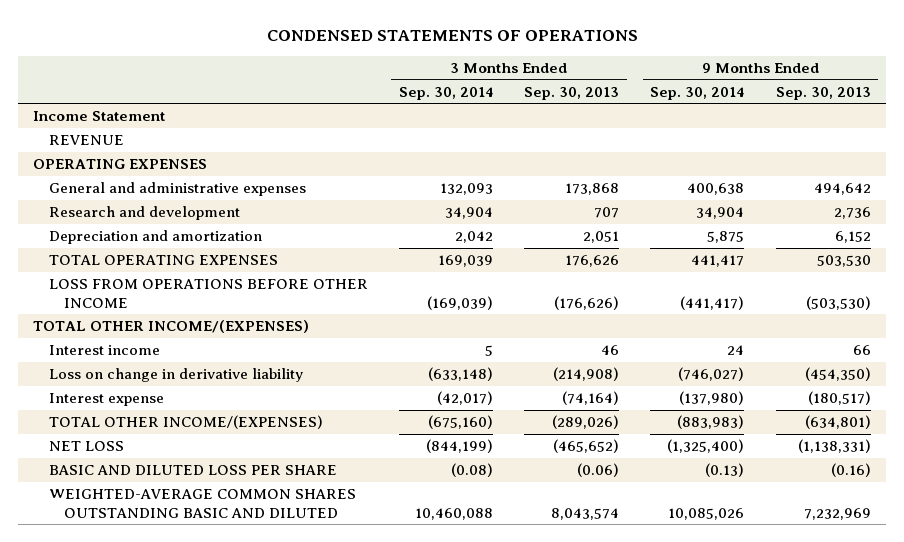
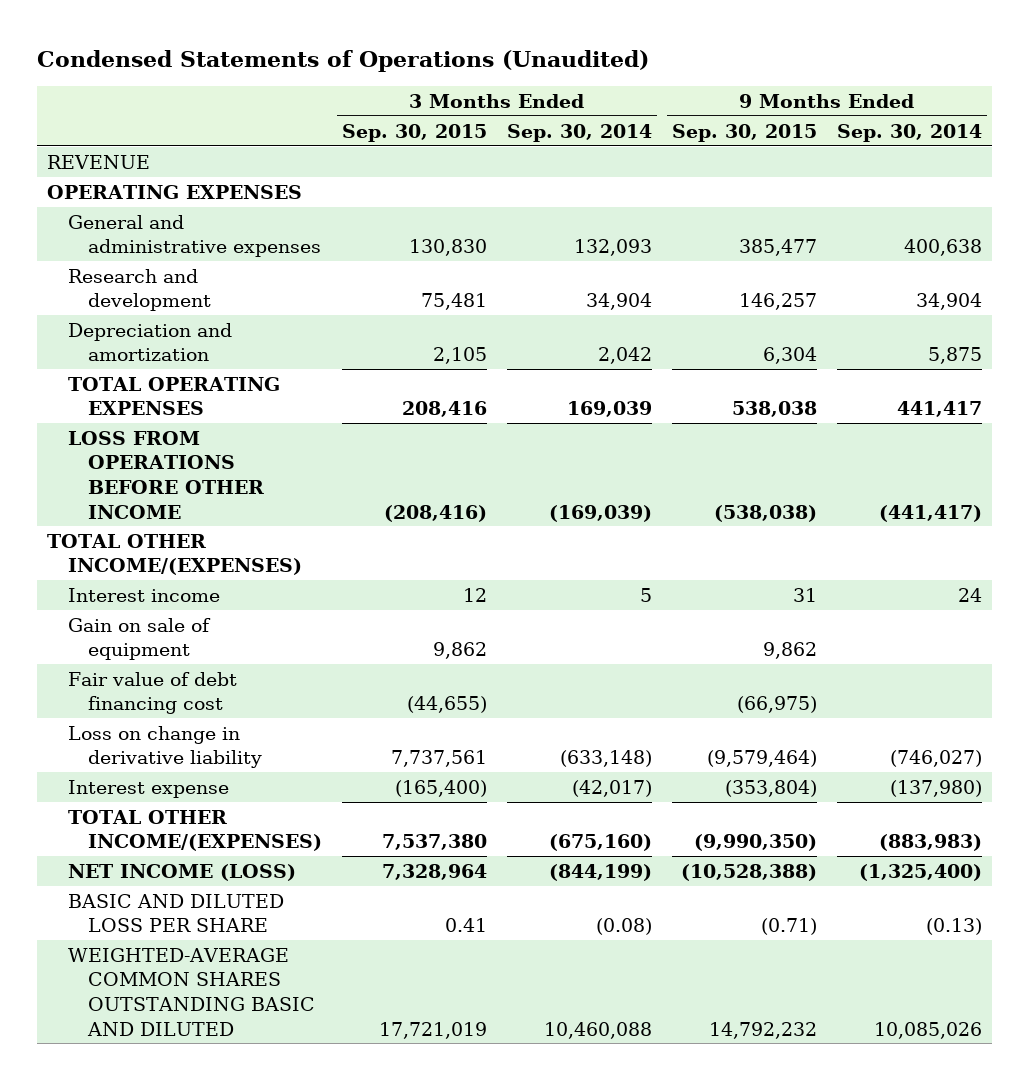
[266,29,638,41] CONDENSED STATEMENTS OF OPERATIONS -> [37,50,650,73] Condensed Statements of Operations (Unaudited)
[524,86,620,100] Sep. 30, 2013 -> none
[775,86,871,100] Sep. 30, 2013 -> none
none -> [342,123,488,142] Sep. 30, 2015
none -> [672,123,818,142] Sep. 30, 2015
[33,111,166,122] Income Statement -> none
none -> [67,617,211,661] Gain on sale of equipment
none -> [67,671,237,715] Fair value of debt financing cost
[48,441,124,452] NET LOSS -> [67,863,296,881] NET INCOME (LOSS)

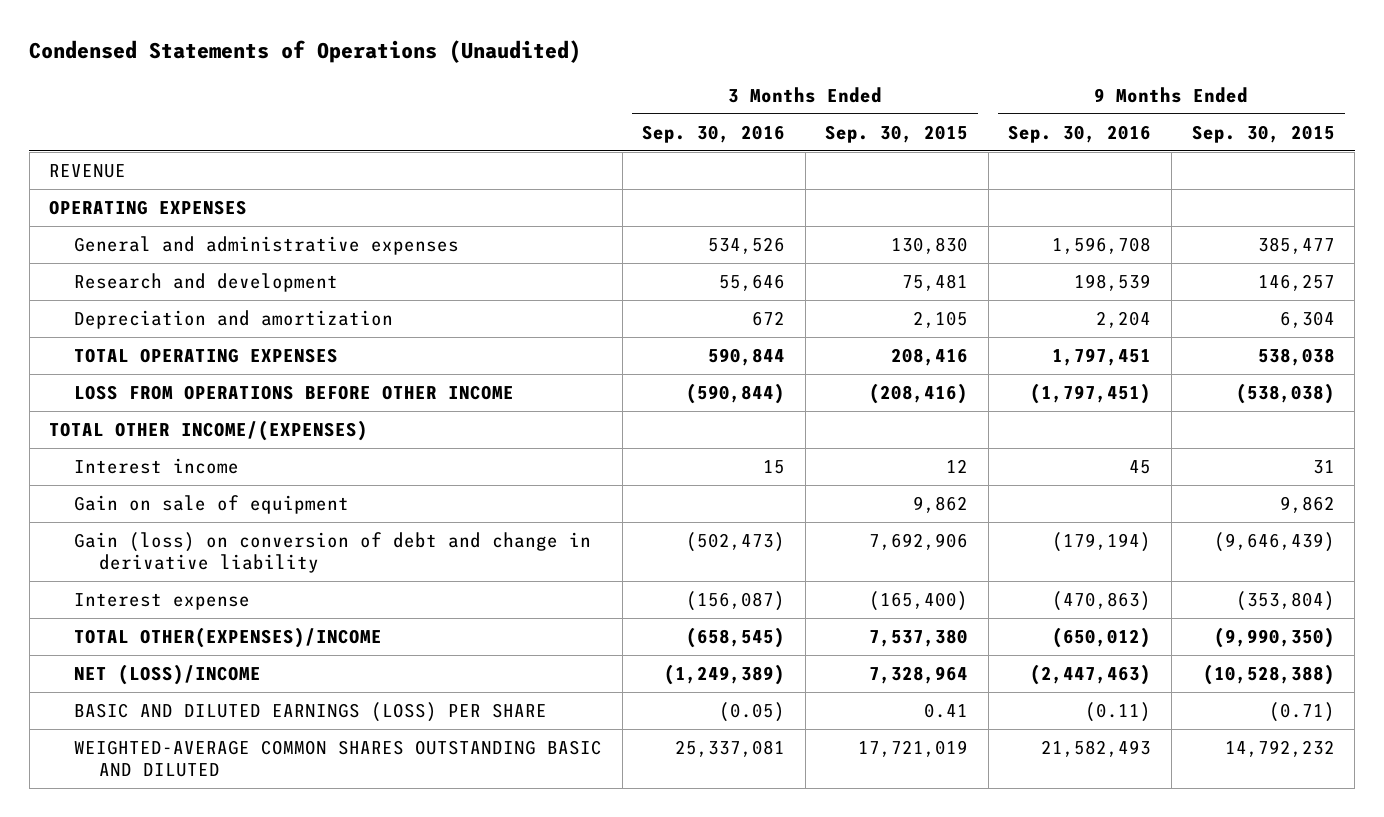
[507,123,653,142] Sep. 30, 2014 -> none
[837,123,983,142] Sep. 30, 2014 -> none
none -> [642,124,786,143] Sep. 30, 2016
none -> [1008,124,1152,143] Sep. 30, 2016
[67,671,237,715] Fair value of debt financing cost -> none
[67,725,263,769] Loss on change in derivative liability -> [74,531,592,574] Gain (loss) on conversion of debt and change in derivative liability
[391,750,488,768] 7,737,561 -> [869,532,969,550] 7,692,906
[707,750,818,768] (9,579,464) -> [1213,531,1335,552] (9,646,439)
[67,809,323,852] TOTAL OTHER INCOME/(EXPENSES) -> [74,626,383,648] TOTAL OTHER(EXPENSES)/INCOME
[67,863,296,881] NET INCOME (LOSS) -> [74,663,262,685] NET (LOSS)/INCOME
[67,893,284,933] BASIC AND DILUTED LOSS PER SHARE -> [74,701,548,722] BASIC AND DILUTED EARNINGS (LOSS) PER SHARE

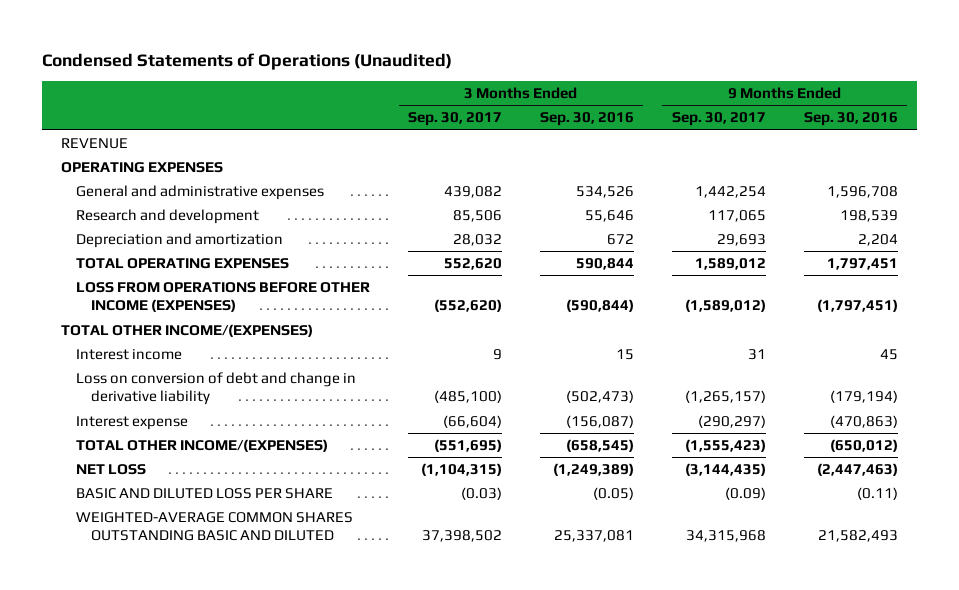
[825,124,969,143] Sep. 30, 2015 -> none
[1191,124,1335,143] Sep. 30, 2015 -> none
none -> [408,112,503,127] Sep. 30, 2017
none -> [671,112,766,127] Sep. 30, 2017
[74,384,515,400] LOSS FROM OPERATIONS BEFORE OTHER INCOME -> [76,282,371,313] LOSS FROM OPERATIONS BEFORE OTHER INCOME (EXPENSES)
[74,494,350,514] Gain on sale of equipment -> none
[74,531,592,574] Gain (loss) on conversion of debt and change in derivative liability -> [76,372,357,406] Loss on conversion of debt and change in derivative liability
[74,626,383,648] TOTAL OTHER(EXPENSES)/INCOME -> [76,439,329,453] TOTAL OTHER INCOME/(EXPENSES)
[74,663,262,685] NET (LOSS)/INCOME -> [76,464,147,476] NET LOSS
[74,701,548,722] BASIC AND DILUTED EARNINGS (LOSS) PER SHARE -> [76,488,334,500] BASIC AND DILUTED LOSS PER SHARE

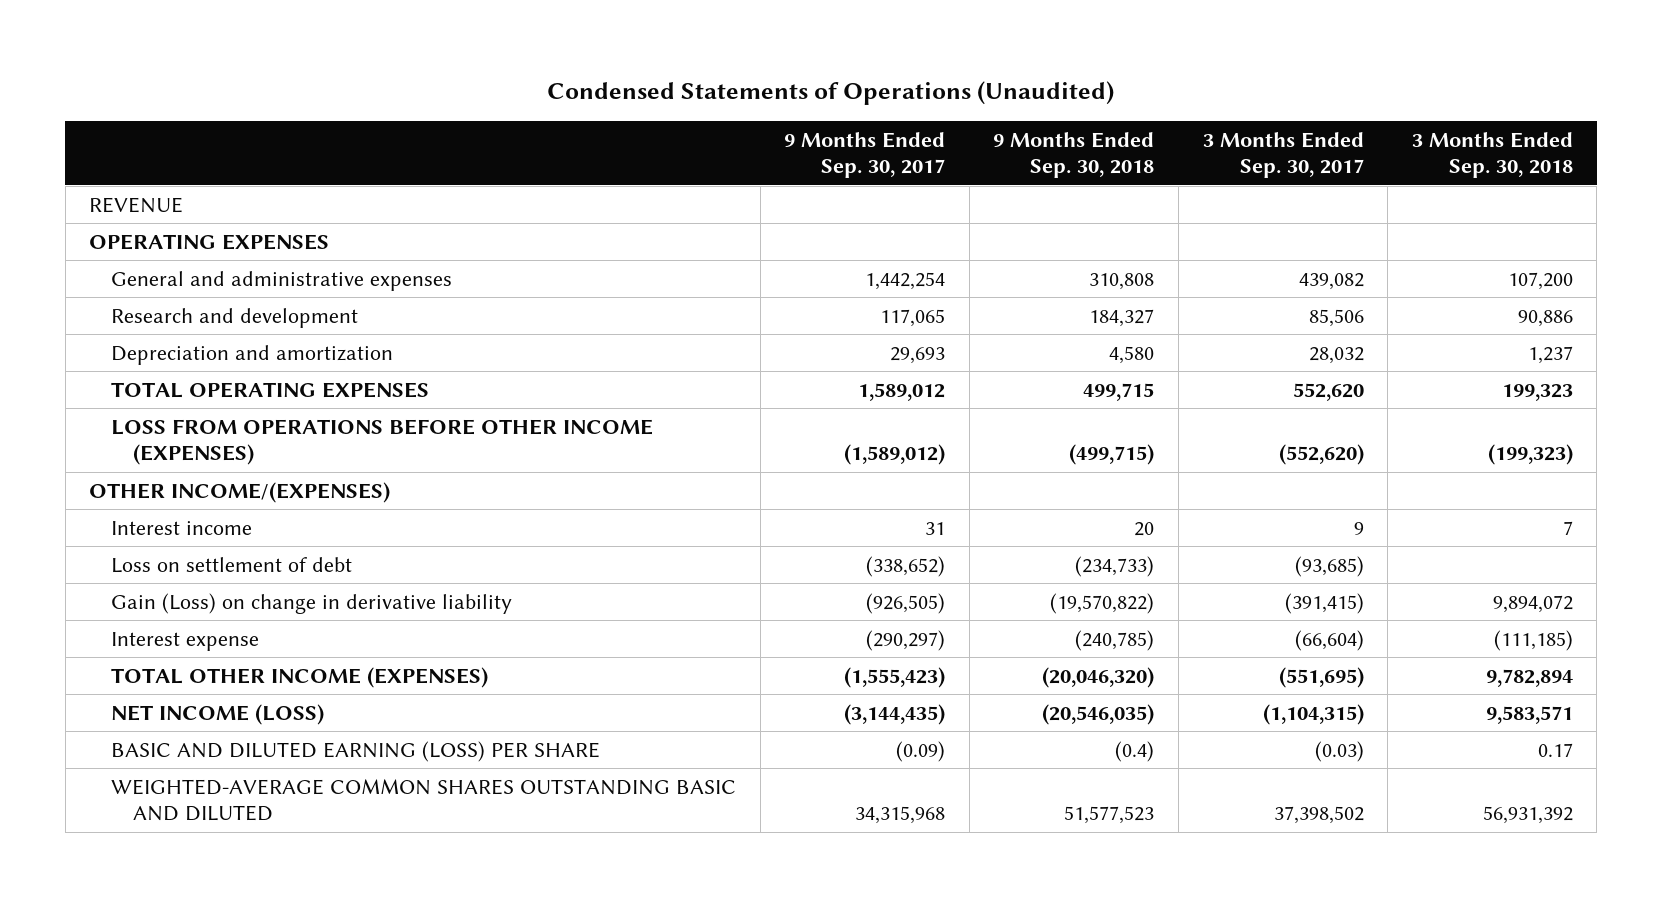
[539,112,634,127] Sep. 30, 2016 -> none
[803,112,898,127] Sep. 30, 2016 -> none
none -> [993,131,1155,179] 9 Months Ended Sep. 30, 2018
none -> [1411,131,1573,179] 3 Months Ended Sep. 30, 2018
[61,324,314,338] TOTAL OTHER INCOME/(EXPENSES) -> [89,481,391,503] OTHER INCOME/(EXPENSES)
none -> [111,556,353,573] Loss on settlement of debt
[76,372,357,406] Loss on conversion of debt and change in derivative liability -> [111,592,513,614] Gain (Loss) on change in derivative liability
[434,390,503,404] (485,100) -> [1284,592,1364,614] (391,415)
[684,390,766,404] (1,265,157) -> [866,592,946,614] (926,505)
[76,439,329,453] TOTAL OTHER INCOME/(EXPENSES) -> [111,666,489,688] TOTAL OTHER INCOME (EXPENSES)
[76,464,147,476] NET LOSS -> [111,703,325,725] NET INCOME (LOSS)
[76,488,334,500] BASIC AND DILUTED LOSS PER SHARE -> [111,740,601,762] BASIC AND DILUTED EARNING (LOSS) PER SHARE

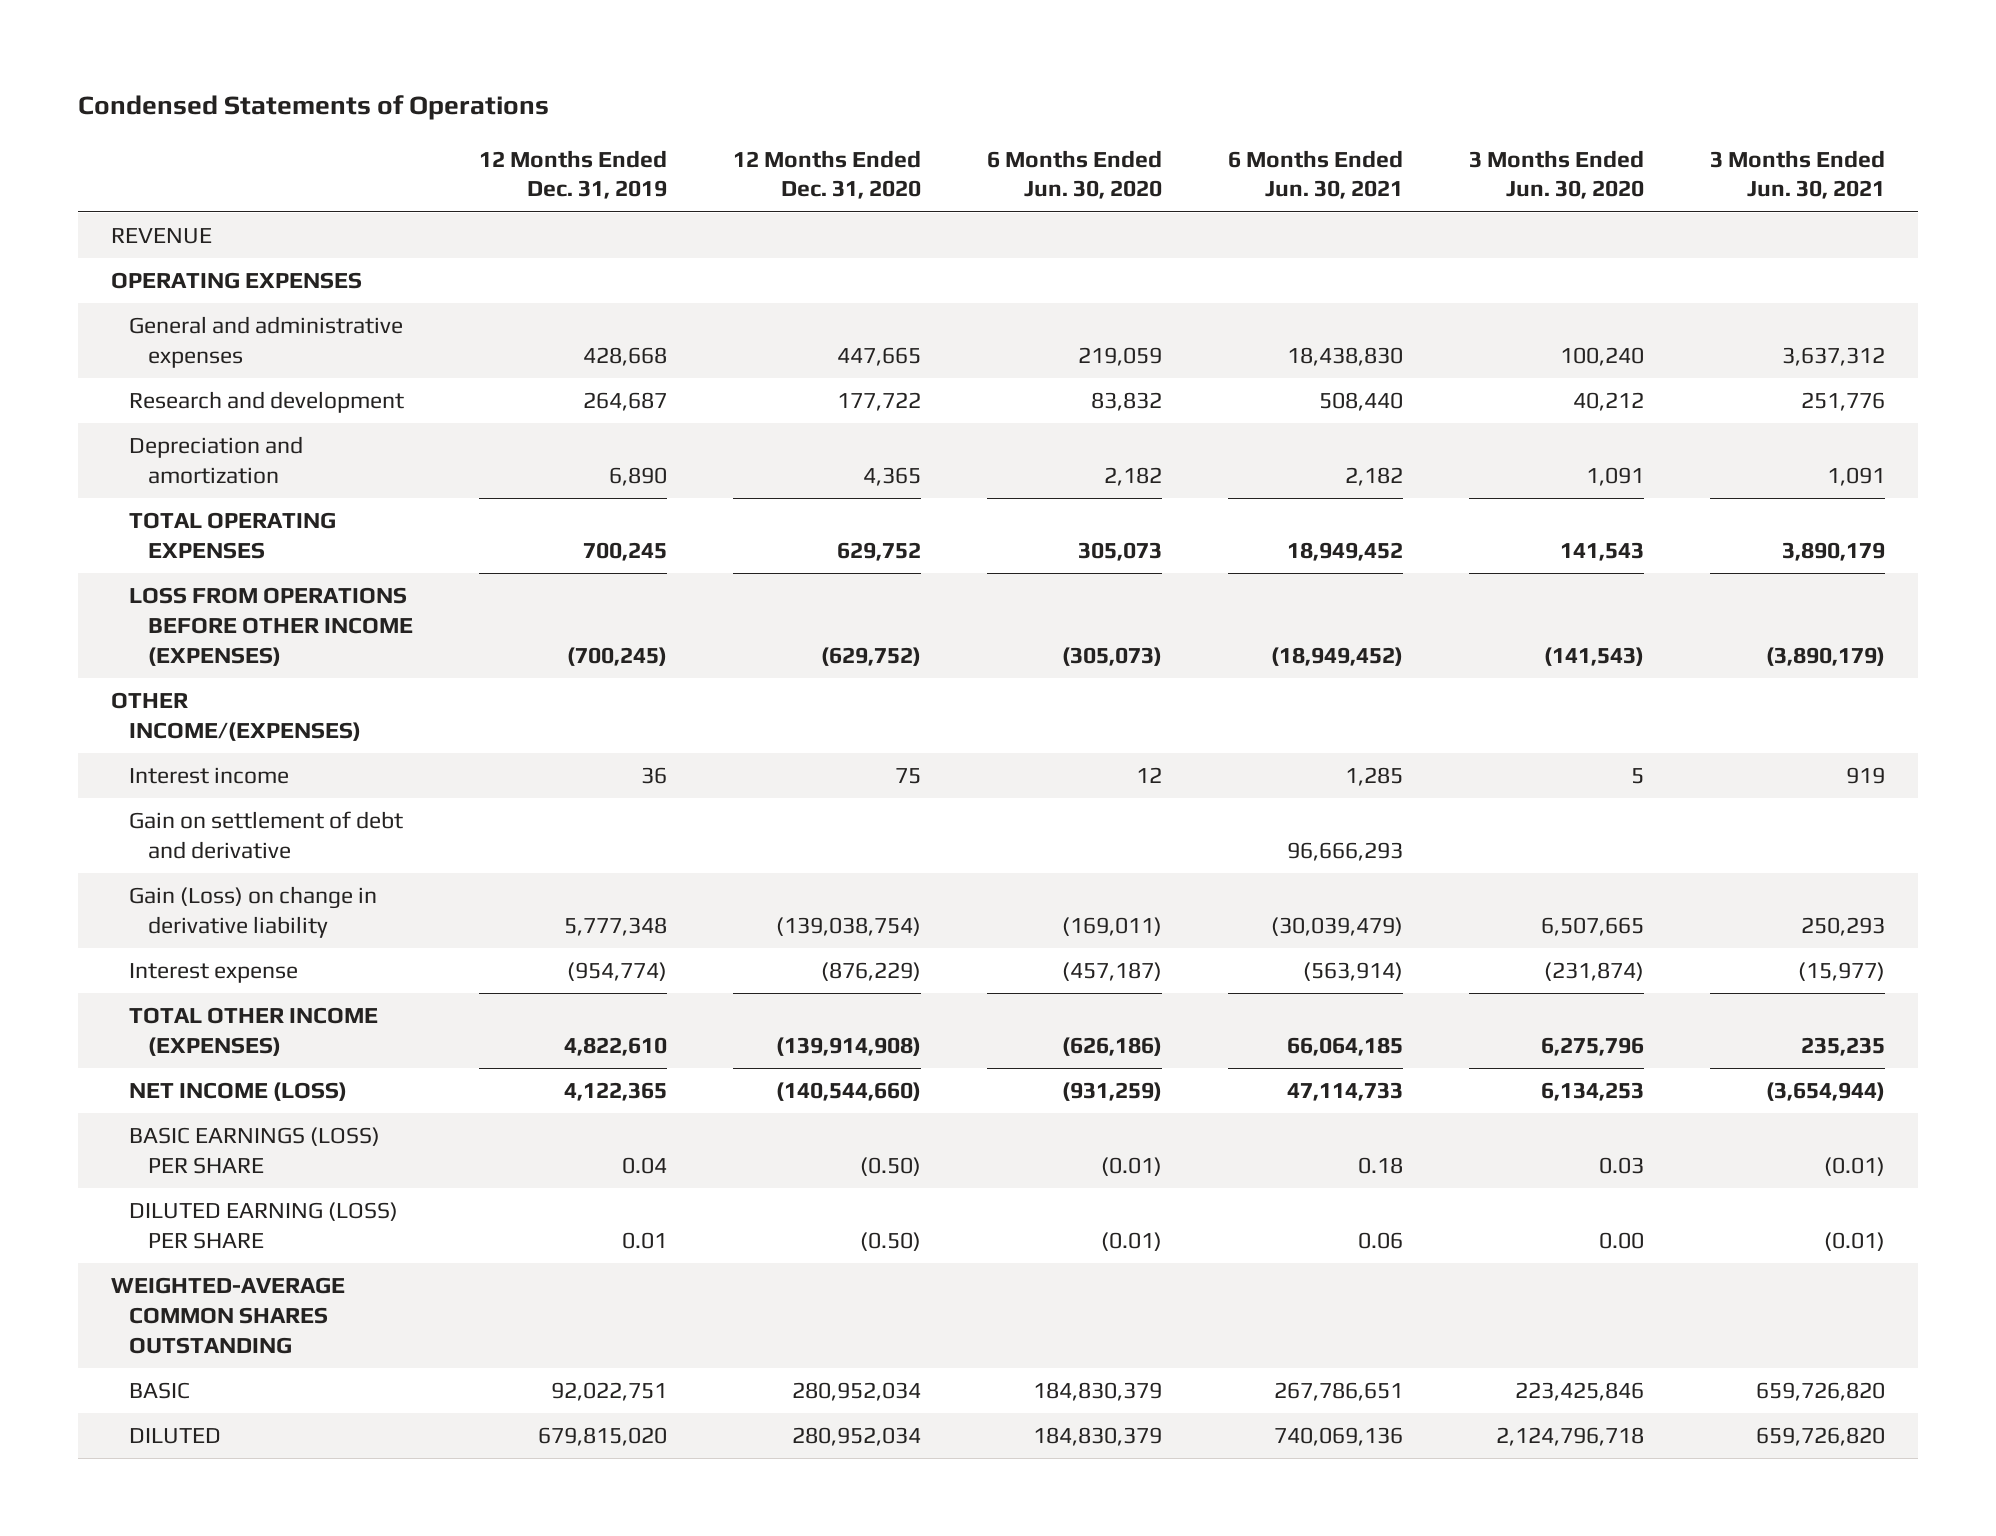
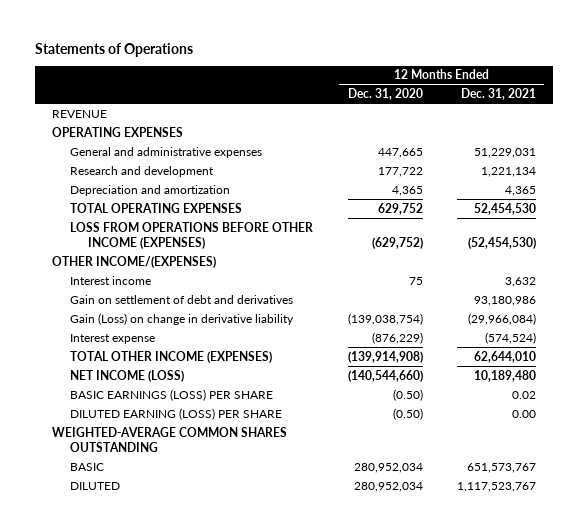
[77,94,549,120] Condensed Statements of Operations -> [35,42,194,57] Statements of Operations
[478,149,667,200] 12 Months Ended Dec. 31, 2019 -> none
[986,149,1162,200] 6 Months Ended Jun. 30, 2020 -> none
[1228,149,1404,200] 6 Months Ended Jun. 30, 2021 -> none
[1469,149,1645,200] 3 Months Ended Jun. 30, 2020 -> none
[1710,149,1886,200] 3 Months Ended Jun. 30, 2021 -> none
none -> [460,87,536,100] Dec. 31, 2021
[129,811,404,859] Gain on settlement of debt and derivative -> [70,294,294,304] Gain on settlement of debt and derivatives

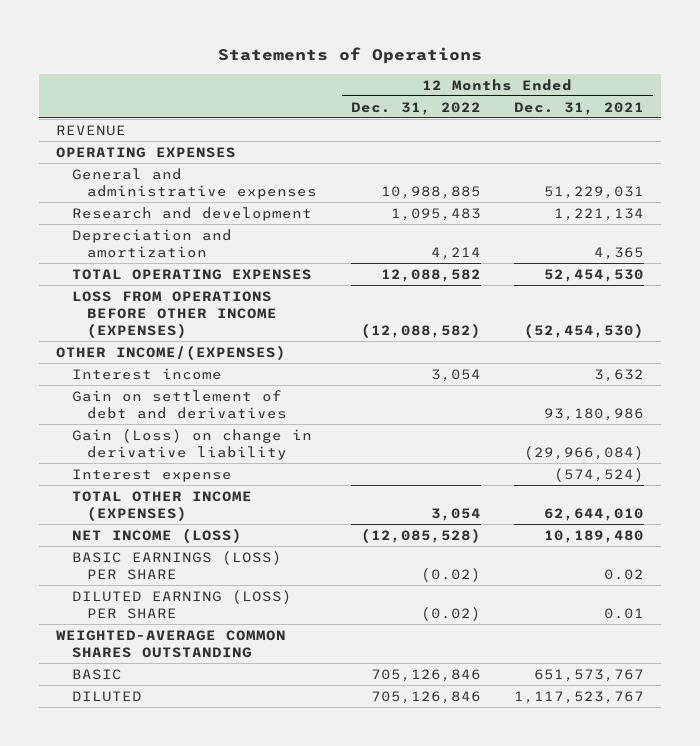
[347,87,423,100] Dec. 31, 2020 -> none
none -> [350,101,481,115] Dec. 31, 2022
[511,409,536,418] 0.00 -> [604,607,645,619] 0.01

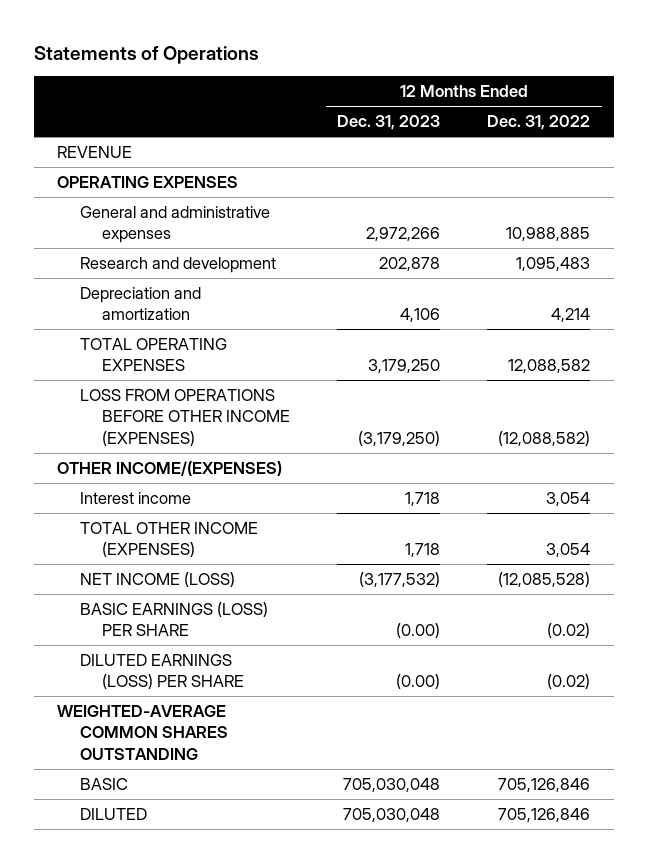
[514,101,645,115] Dec. 31, 2021 -> none
none -> [337,115,441,131] Dec. 31, 2023
[71,389,288,419] Gain on settlement of debt and derivatives -> none
[71,428,312,460] Gain (Loss) on change in derivative liability -> none
[71,468,232,482] Interest expense -> none
[71,589,292,619] DILUTED EARNING (LOSS) PER SHARE -> [79,654,245,690] DILUTED EARNINGS (LOSS) PER SHARE

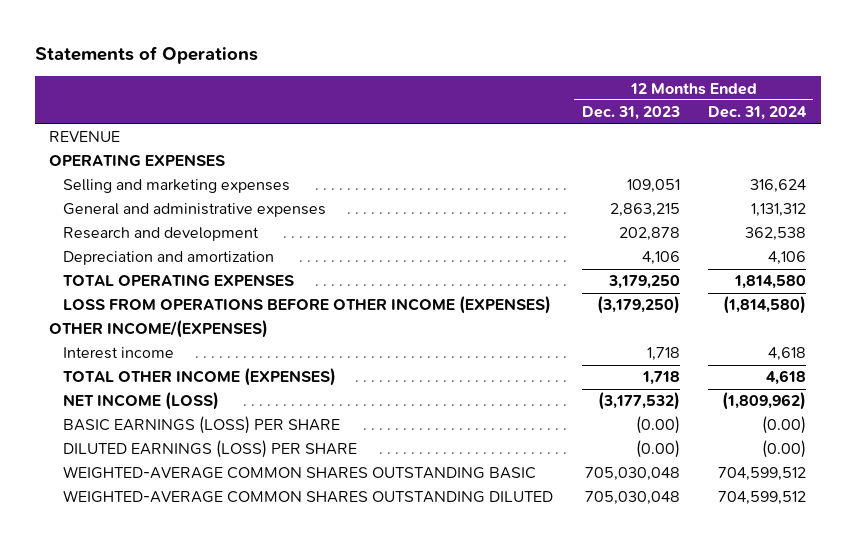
[487,115,591,131] Dec. 31, 2022 -> none
none -> [708,106,808,121] Dec. 31, 2024
none -> [63,179,291,194] Selling and marketing expenses
[366,227,441,242] 2,972,266 -> [609,203,680,218] 2,863,215
[56,705,228,760] WEIGHTED-AVERAGE COMMON SHARES OUTSTANDING -> none
[79,778,128,791] BASIC -> [63,466,537,480] WEIGHTED-AVERAGE COMMON SHARES OUTSTANDING BASIC
[79,808,147,821] DILUTED -> [63,490,554,504] WEIGHTED-AVERAGE COMMON SHARES OUTSTANDING DILUTED

